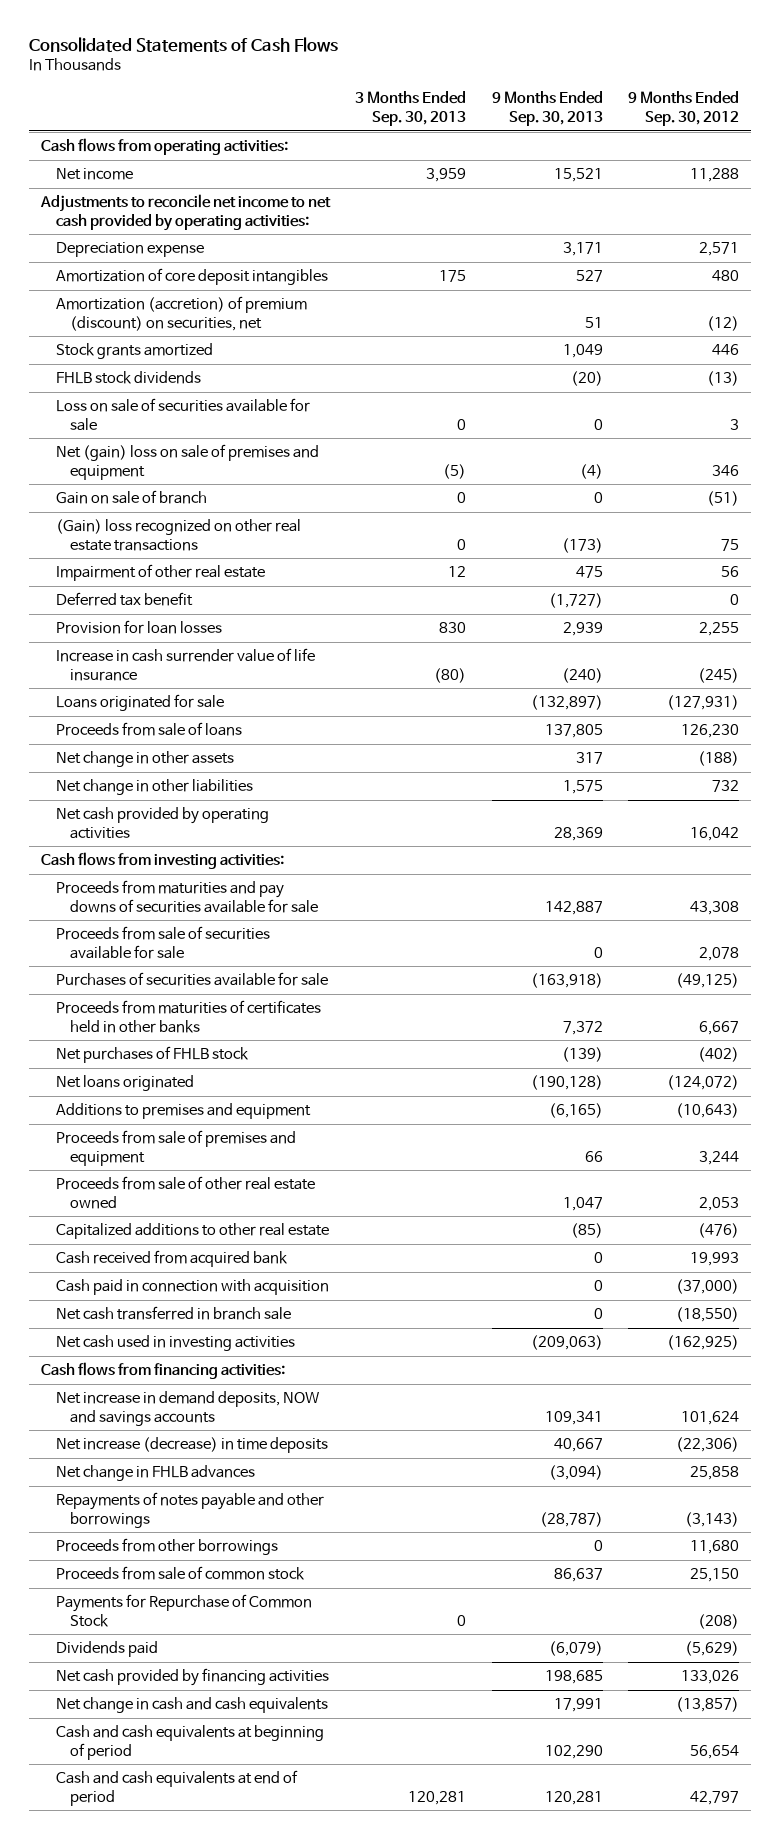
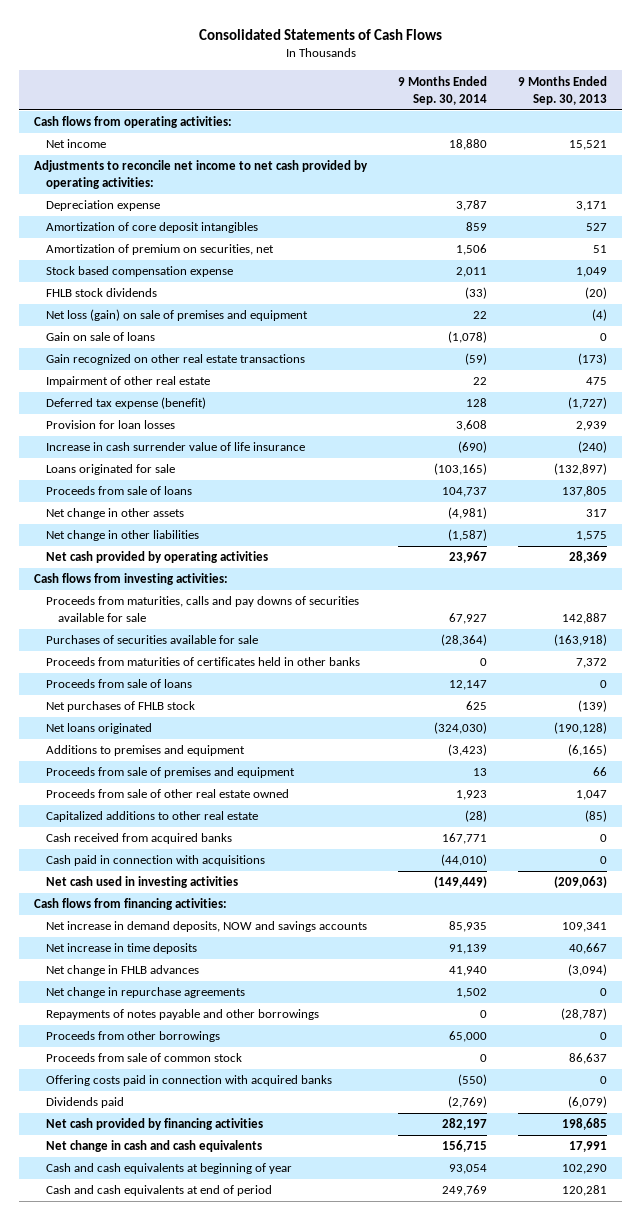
[355,91,467,126] 3 Months Ended Sep. 30, 2013 -> none
[627,91,739,126] 9 Months Ended Sep. 30, 2012 -> none
none -> [398,75,488,105] 9 Months Ended Sep. 30, 2014
[55,296,307,331] Amortization (accretion) of premium (discount) on securities, net -> [46,244,275,256] Amortization of premium on securities, net
[55,343,213,360] Stock grants amortized -> [46,266,234,278] Stock based compensation expense
[55,398,310,431] Loss on sale of securities available for sale -> none
[55,444,319,480] Net (gain) loss on sale of premises and equipment -> [46,309,309,322] Net loss (gain) on sale of premises and equipment
[55,490,207,505] Gain on sale of branch -> [46,332,156,342] Gain on sale of loans
[55,519,301,551] (Gain) loss recognized on other real estate transactions -> [46,354,306,366] Gain recognized on other real estate transactions
[55,592,193,607] Deferred tax benefit -> [46,397,207,410] Deferred tax expense (benefit)
[55,926,270,959] Proceeds from sale of securities available for sale -> none
[55,880,319,913] Proceeds from maturities and pay downs of securities available for sale -> [46,596,360,623] Proceeds from maturities, calls and pay downs of securities available for sale
none -> [46,679,193,689] Proceeds from sale of loans
[55,1306,291,1321] Net cash transferred in branch sale -> none
[55,1250,288,1268] Cash received from acquired bank -> [46,833,233,845] Cash received from acquired banks
[55,1279,329,1296] Cash paid in connection with acquisition -> [46,855,266,867] Cash paid in connection with acquisitions
[55,1437,328,1454] Net increase (decrease) in time deposits -> [46,943,198,955] Net increase in time deposits
none -> [46,987,246,999] Net change in repurchase agreements
[55,1594,312,1627] Payments for Repurchase of Common Stock -> none
none -> [46,1075,333,1087] Offering costs paid in connection with acquired banks
[55,1725,324,1760] Cash and cash equivalents at beginning of period -> [46,1163,293,1175] Cash and cash equivalents at beginning of year

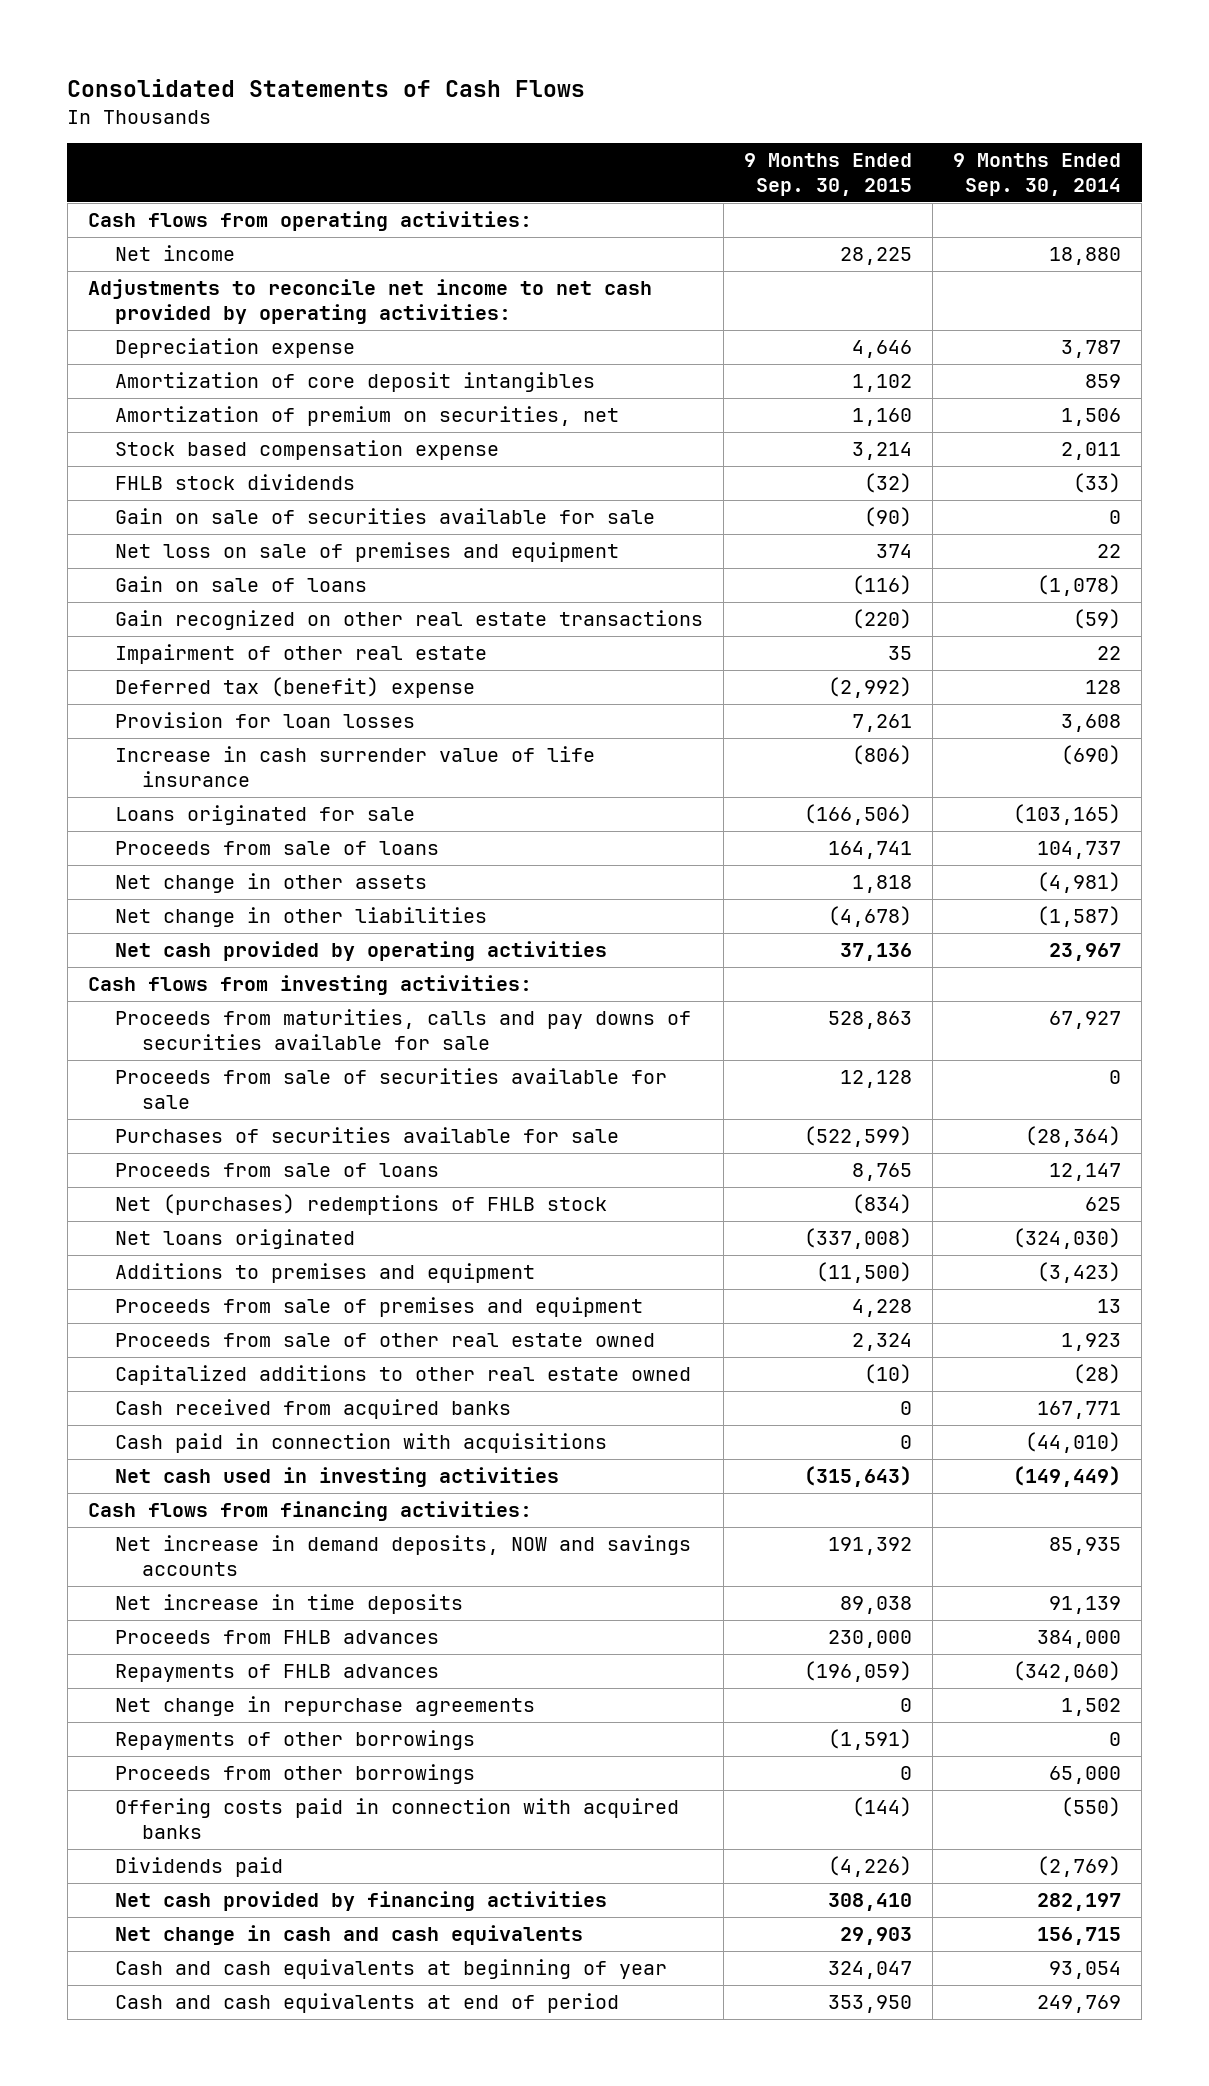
[518,75,608,105] 9 Months Ended Sep. 30, 2013 -> none
none -> [744,153,913,197] 9 Months Ended Sep. 30, 2015
none -> [114,508,655,525] Gain on sale of securities available for sale
[46,309,309,322] Net loss (gain) on sale of premises and equipment -> [114,542,619,563] Net loss on sale of premises and equipment
[46,397,207,410] Deferred tax expense (benefit) -> [114,677,475,699] Deferred tax (benefit) expense
none -> [114,1068,667,1109] Proceeds from sale of securities available for sale
[46,657,361,667] Proceeds from maturities of certificates held in other banks -> none
[46,701,196,713] Net purchases of FHLB stock -> [114,1194,607,1216] Net (purchases) redemptions of FHLB stock
[46,811,259,823] Capitalized additions to other real estate -> [114,1365,691,1386] Capitalized additions to other real estate owned
[46,965,200,977] Net change in FHLB advances -> none
none -> [114,1630,439,1645] Proceeds from FHLB advances
none -> [114,1664,439,1683] Repayments of FHLB advances
[46,1009,320,1021] Repayments of notes payable and other borrowings -> [114,1730,475,1751] Repayments of other borrowings
[46,1053,243,1063] Proceeds from sale of common stock -> none

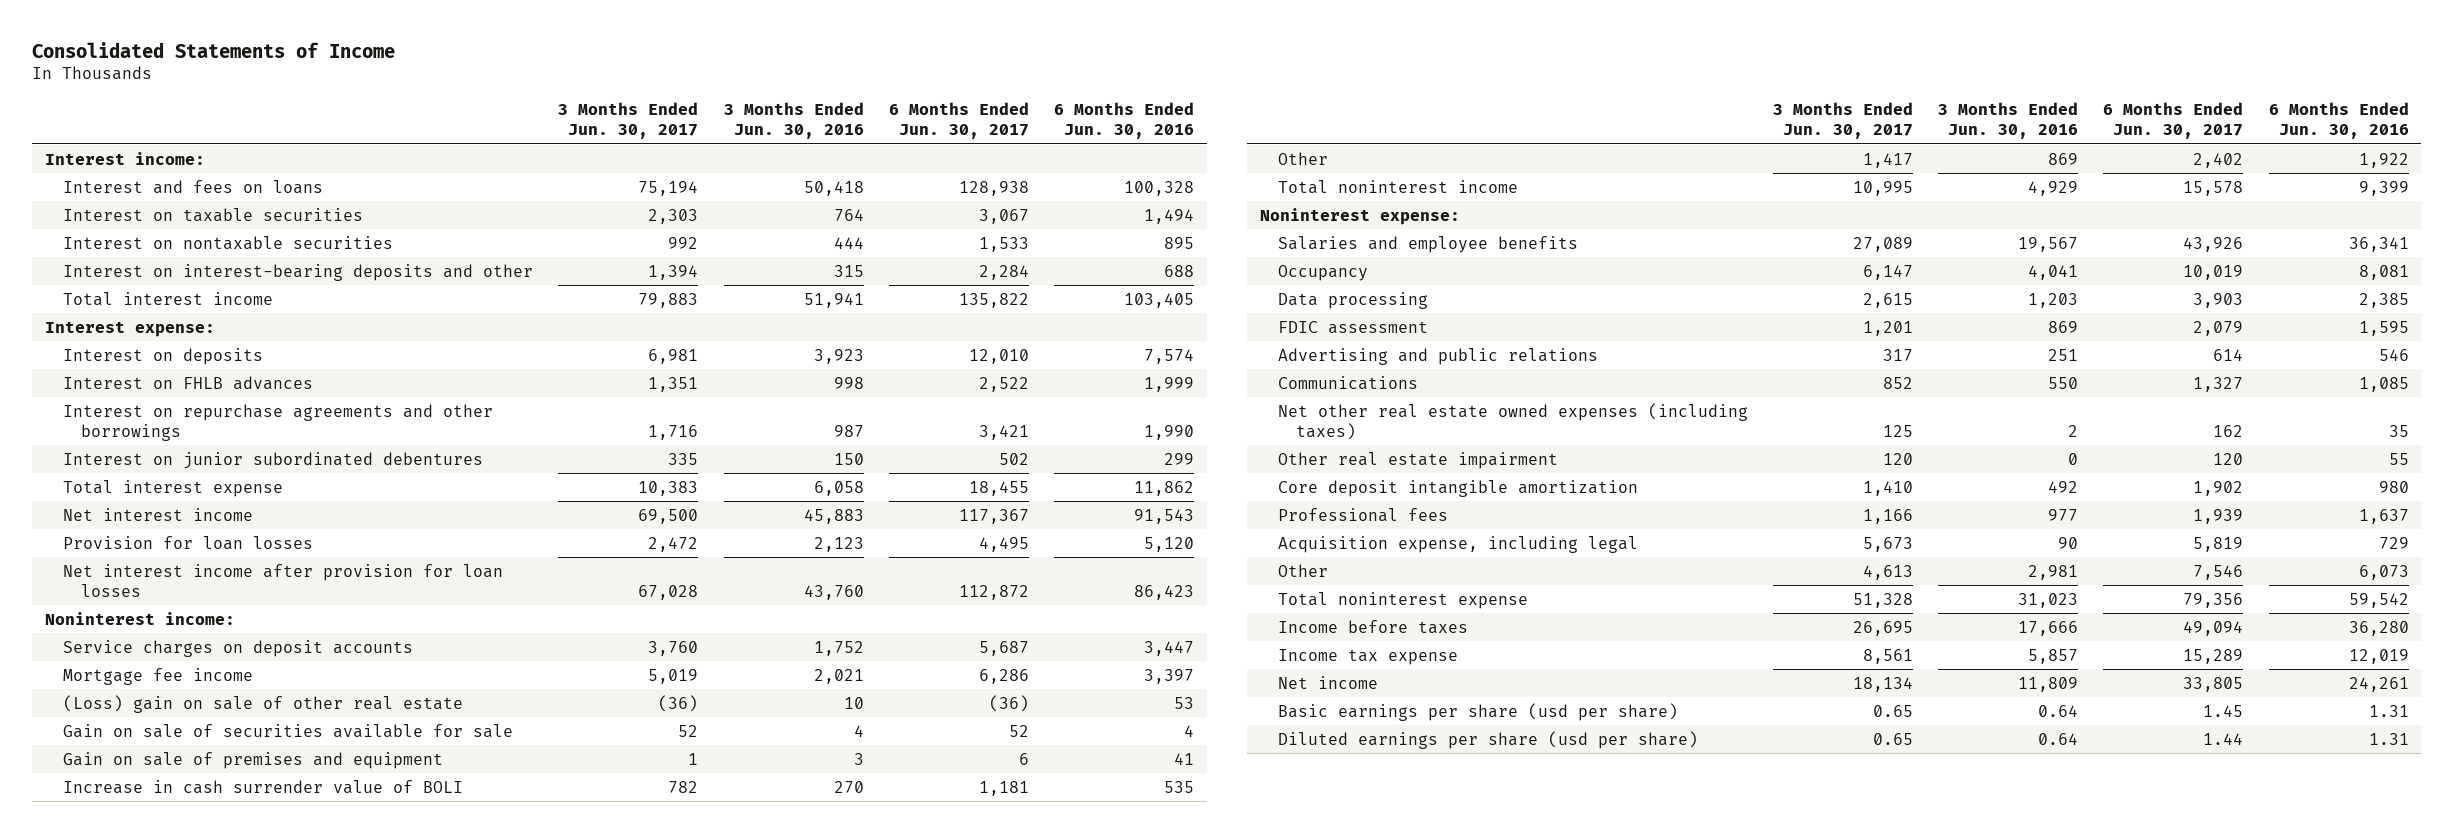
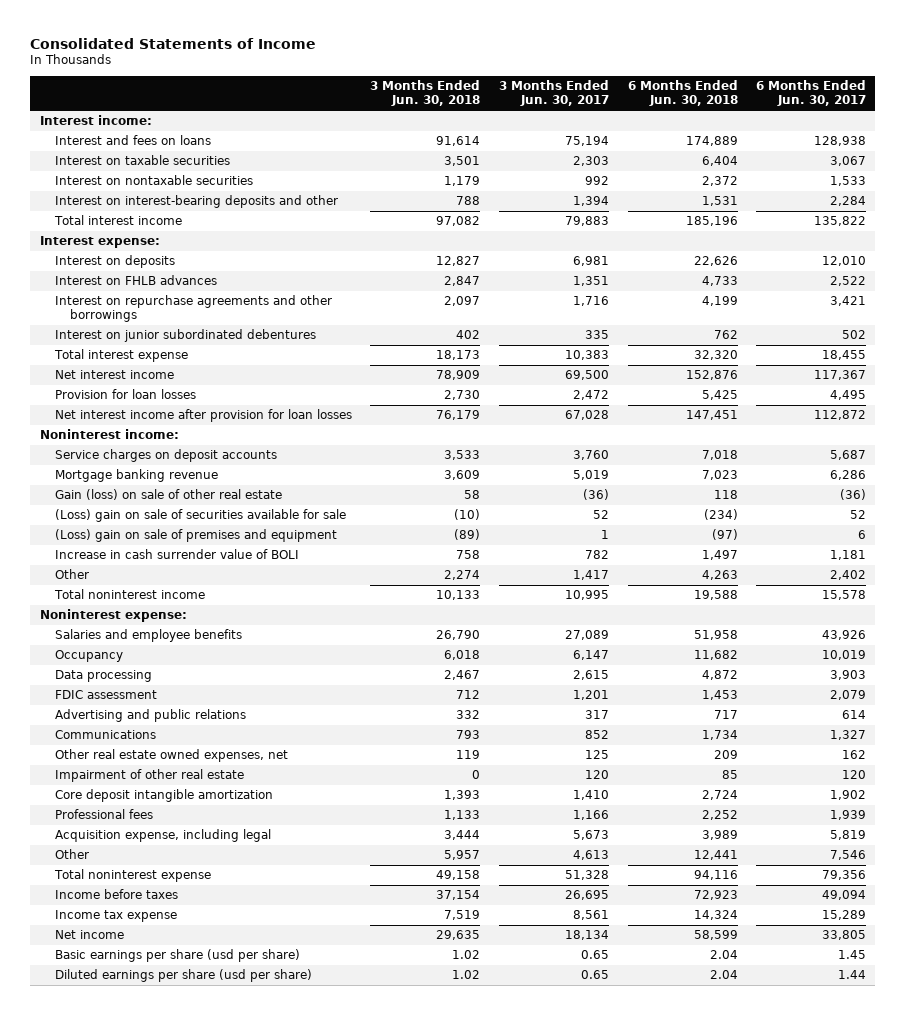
[723,102,864,139] 3 Months Ended Jun. 30, 2016 -> none
[1054,102,1195,139] 6 Months Ended Jun. 30, 2016 -> none
none -> [370,80,481,107] 3 Months Ended Jun. 30, 2018
none -> [627,80,738,107] 6 Months Ended Jun. 30, 2018
[63,667,254,685] Mortgage fee income -> [54,469,218,483] Mortgage banking revenue
[63,694,464,713] (Loss) gain on sale of other real estate -> [54,489,282,501] Gain (loss) on sale of other real estate
[63,723,514,738] Gain on sale of securities available for sale -> [54,509,346,523] (Loss) gain on sale of securities available for sale
[63,751,444,769] Gain on sale of premises and equipment -> [54,529,337,543] (Loss) gain on sale of premises and equipment
[1277,402,1748,440] Net other real estate owned expenses (including taxes) -> [54,749,288,763] Other real estate owned expenses, net
[1277,451,1558,469] Other real estate impairment -> [54,769,244,783] Impairment of other real estate

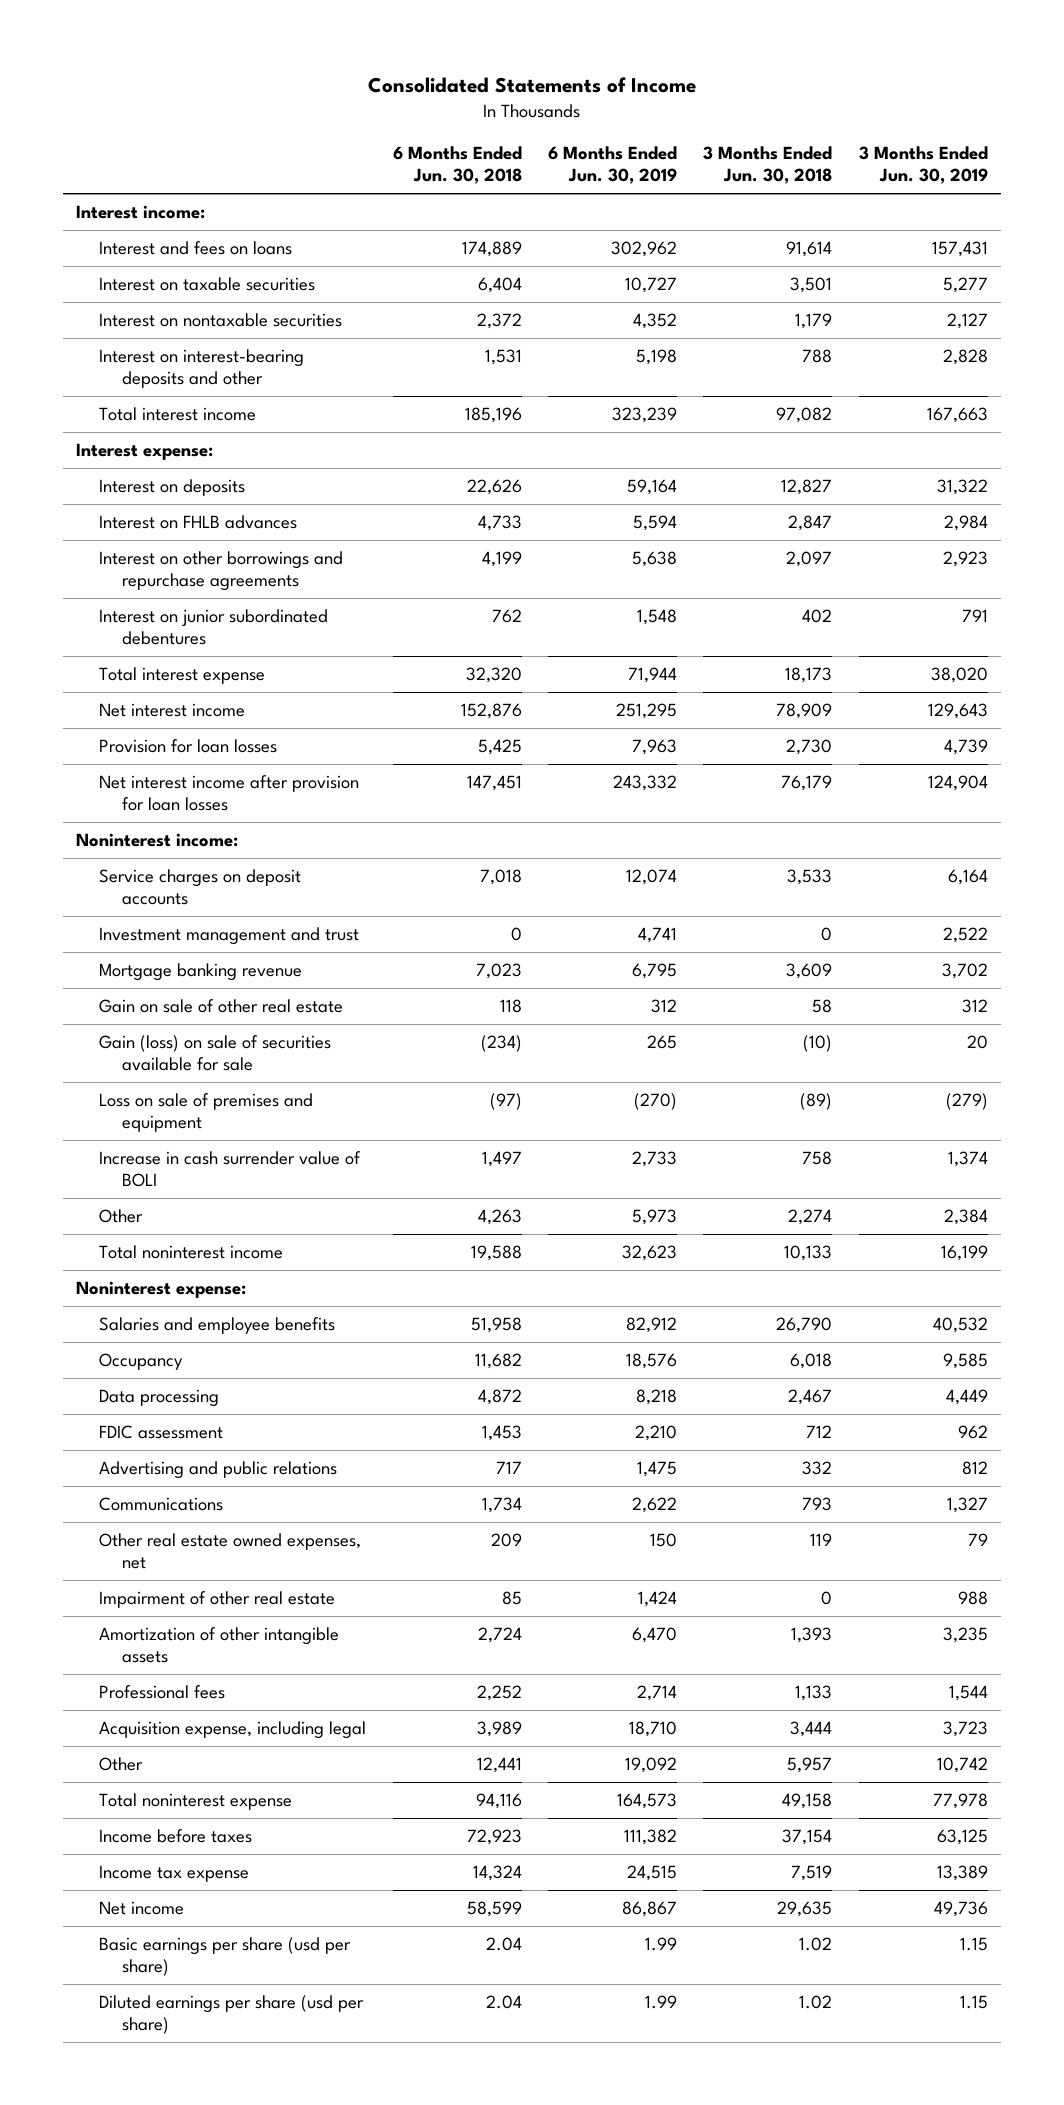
[498,80,609,107] 3 Months Ended Jun. 30, 2017 -> none
[756,80,867,107] 6 Months Ended Jun. 30, 2017 -> none
none -> [547,145,677,185] 6 Months Ended Jun. 30, 2019
none -> [858,145,988,185] 3 Months Ended Jun. 30, 2019
[54,295,332,323] Interest on repurchase agreements and other borrowings -> [99,550,344,592] Interest on other borrowings and repurchase agreements
none -> [99,926,360,945] Investment management and trust
[54,489,282,501] Gain (loss) on sale of other real estate -> [99,998,344,1013] Gain on sale of other real estate
[54,509,346,523] (Loss) gain on sale of securities available for sale -> [99,1034,332,1072] Gain (loss) on sale of securities available for sale
[54,529,337,543] (Loss) gain on sale of premises and equipment -> [99,1092,314,1133] Loss on sale of premises and equipment
[54,789,273,803] Core deposit intangible amortization -> [99,1626,340,1664] Amortization of other intangible assets

